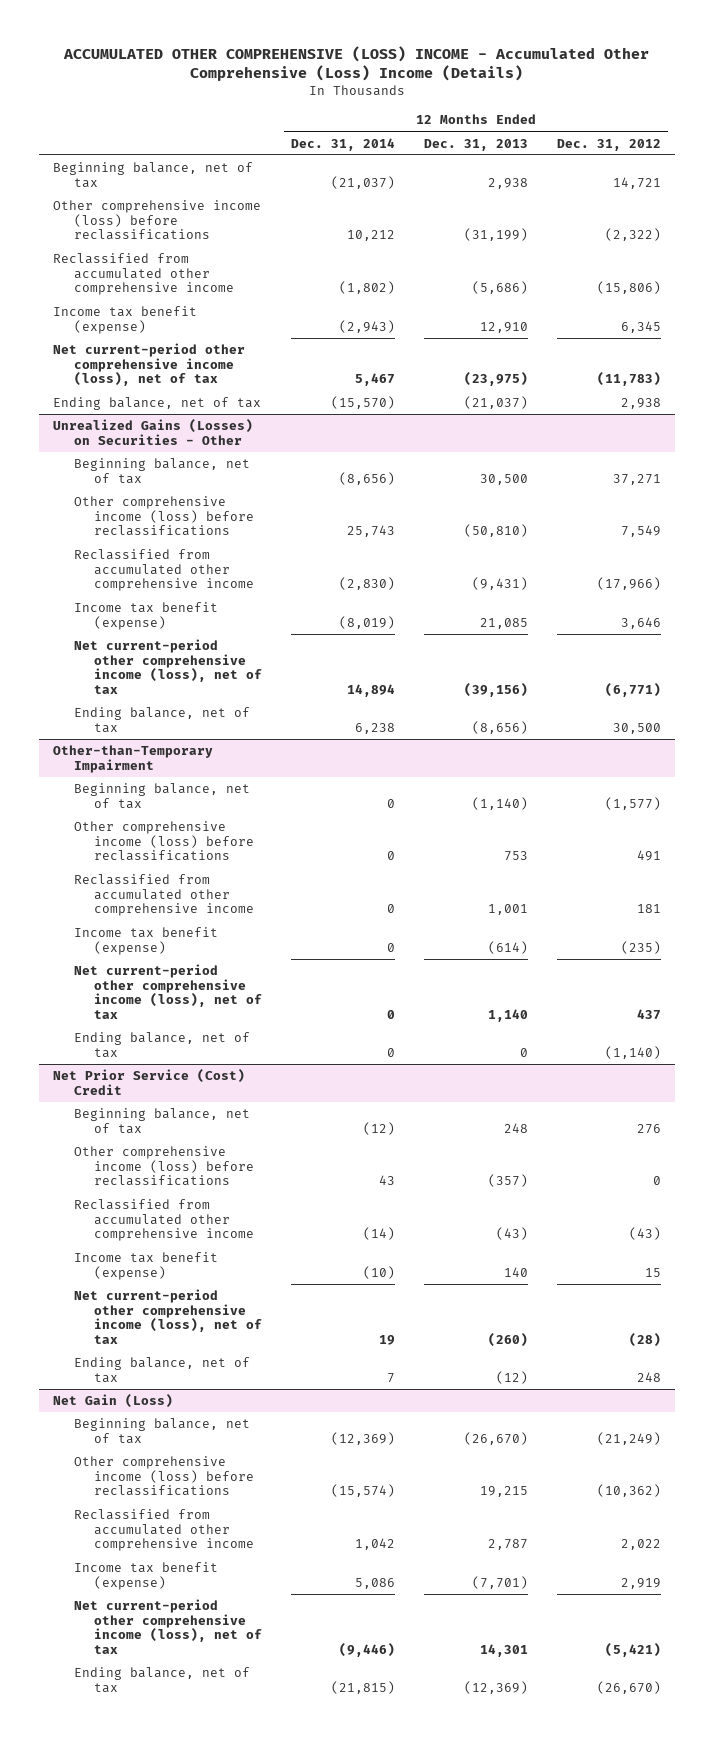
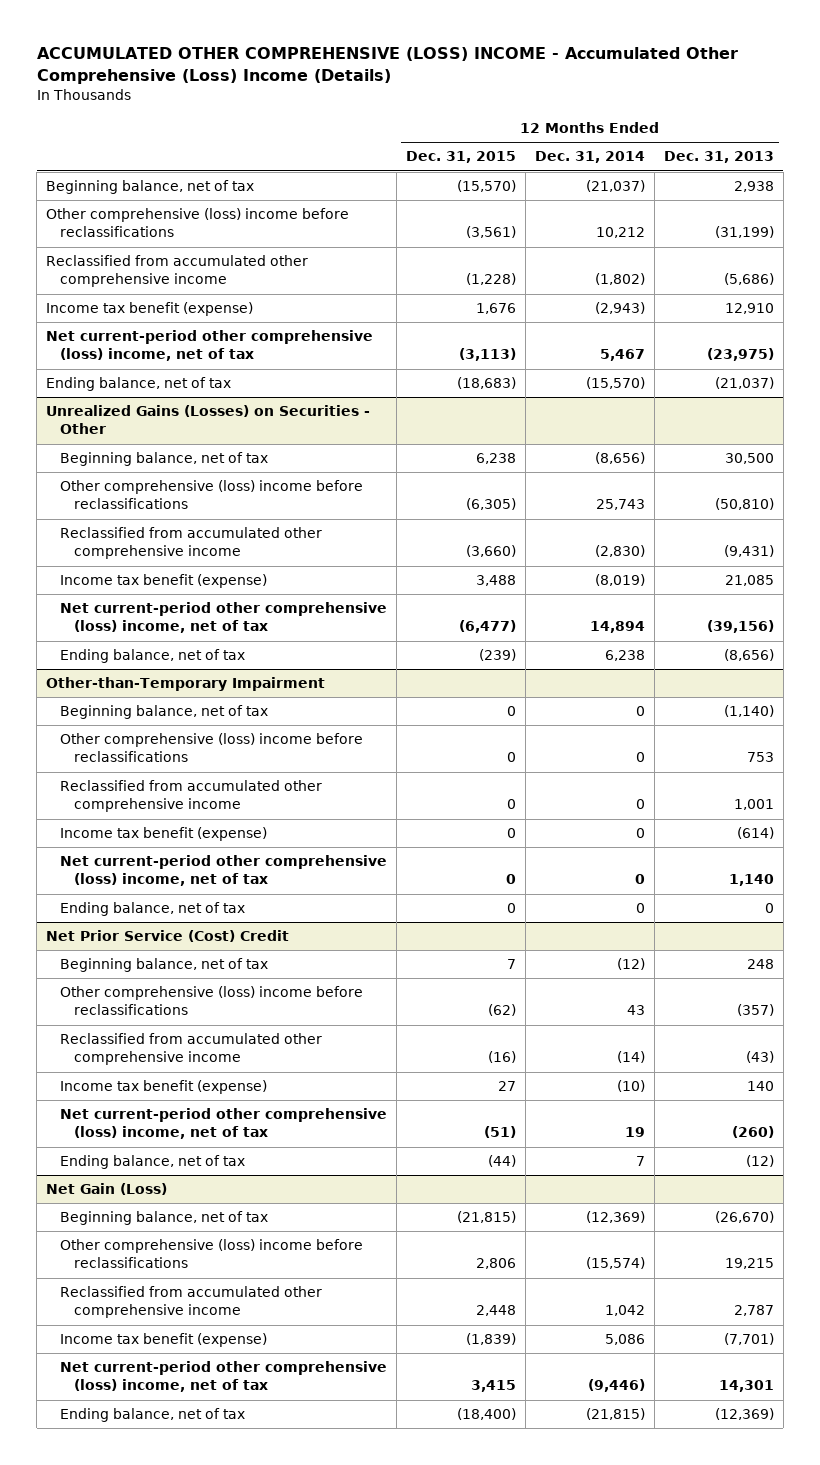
[556,138,661,151] Dec. 31, 2012 -> none
none -> [405,151,516,164] Dec. 31, 2015
[53,200,262,241] Other comprehensive income (loss) before reclassifications -> [46,208,350,238] Other comprehensive (loss) income before reclassifications
[53,343,246,387] Net current-period other comprehensive income (loss), net of tax -> [46,330,374,362] Net current-period other comprehensive (loss) income, net of tax
[73,496,254,537] Other comprehensive income (loss) before reclassifications -> [59,480,363,510] Other comprehensive (loss) income before reclassifications
[73,639,262,695] Net current-period other comprehensive income (loss), net of tax -> [59,602,387,634] Net current-period other comprehensive (loss) income, net of tax
[73,821,254,862] Other comprehensive income (loss) before reclassifications -> [59,733,363,763] Other comprehensive (loss) income before reclassifications
[73,964,262,1020] Net current-period other comprehensive income (loss), net of tax -> [59,855,387,887] Net current-period other comprehensive (loss) income, net of tax
[73,1146,254,1187] Other comprehensive income (loss) before reclassifications -> [59,986,363,1016] Other comprehensive (loss) income before reclassifications
[73,1289,262,1345] Net current-period other comprehensive income (loss), net of tax -> [59,1108,387,1140] Net current-period other comprehensive (loss) income, net of tax
[73,1456,254,1497] Other comprehensive income (loss) before reclassifications -> [59,1239,363,1269] Other comprehensive (loss) income before reclassifications
[73,1599,262,1655] Net current-period other comprehensive income (loss), net of tax -> [59,1361,387,1393] Net current-period other comprehensive (loss) income, net of tax

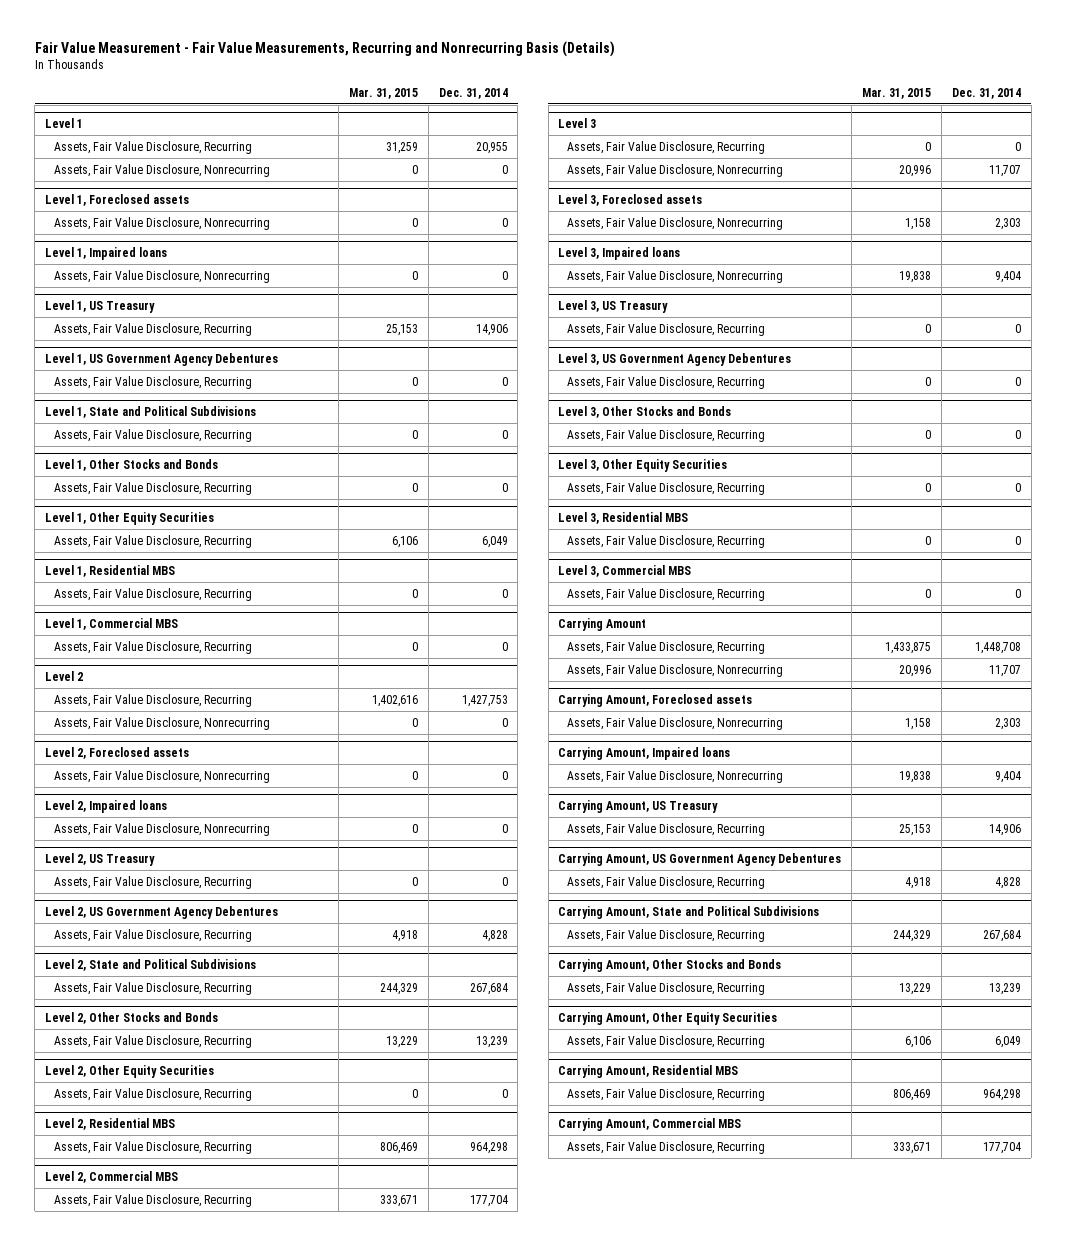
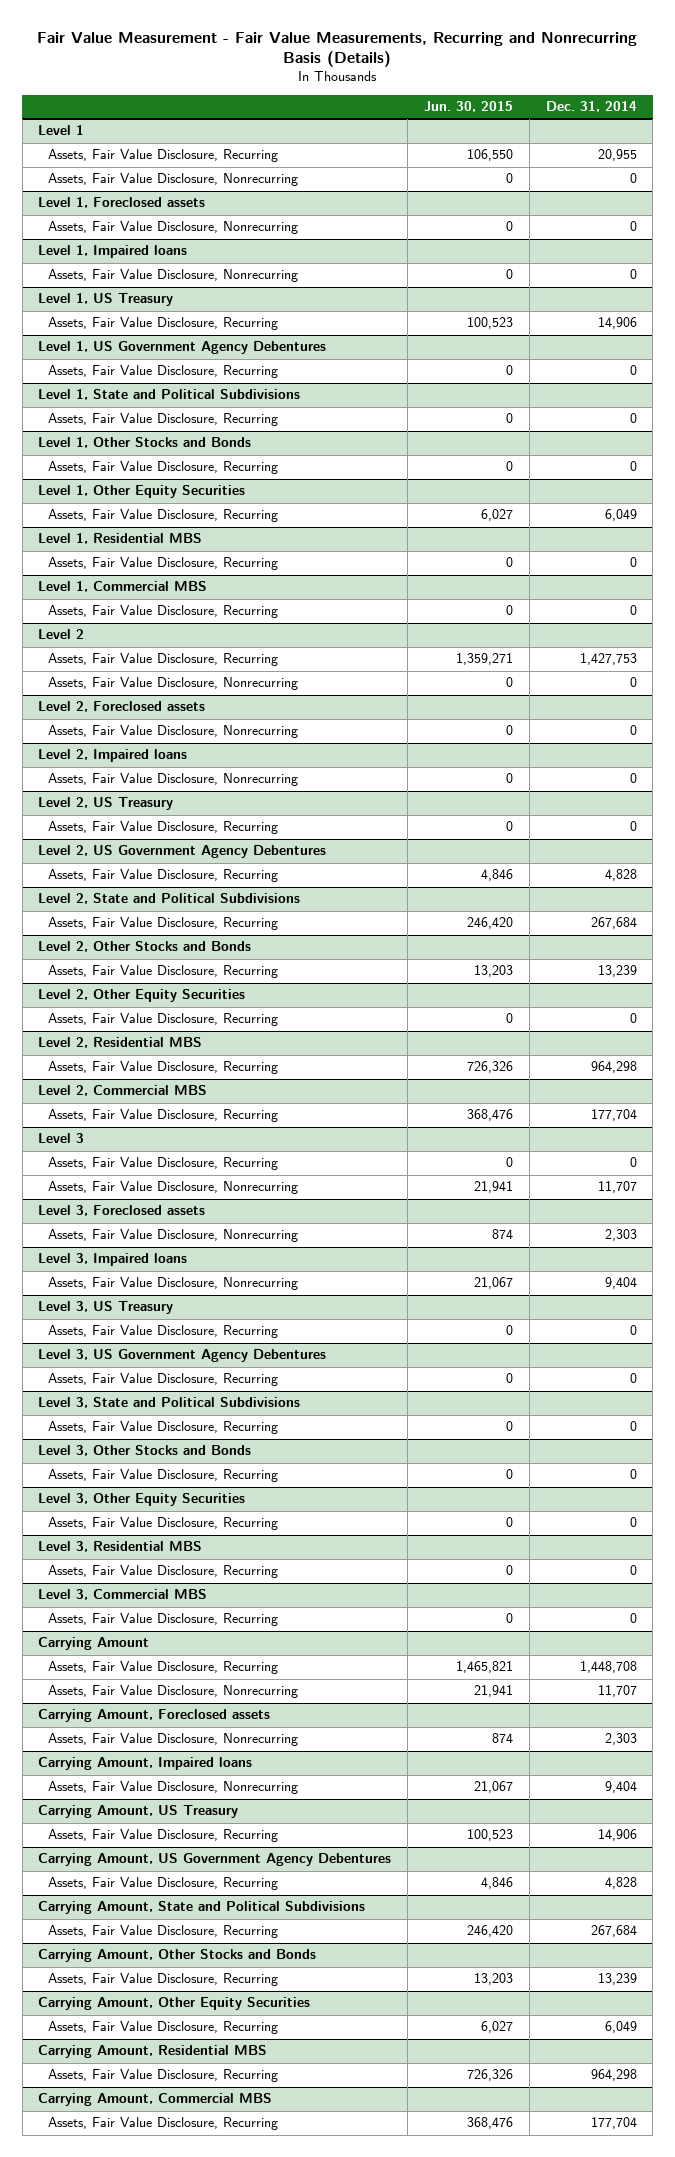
[348,87,418,99] Mar. 31, 2015 -> none
none -> [423,101,513,113] Jun. 30, 2015
none -> [38,1397,301,1409] Level 3, State and Political Subdivisions
none -> [48,1421,279,1435] Assets, Fair Value Disclosure, Recurring

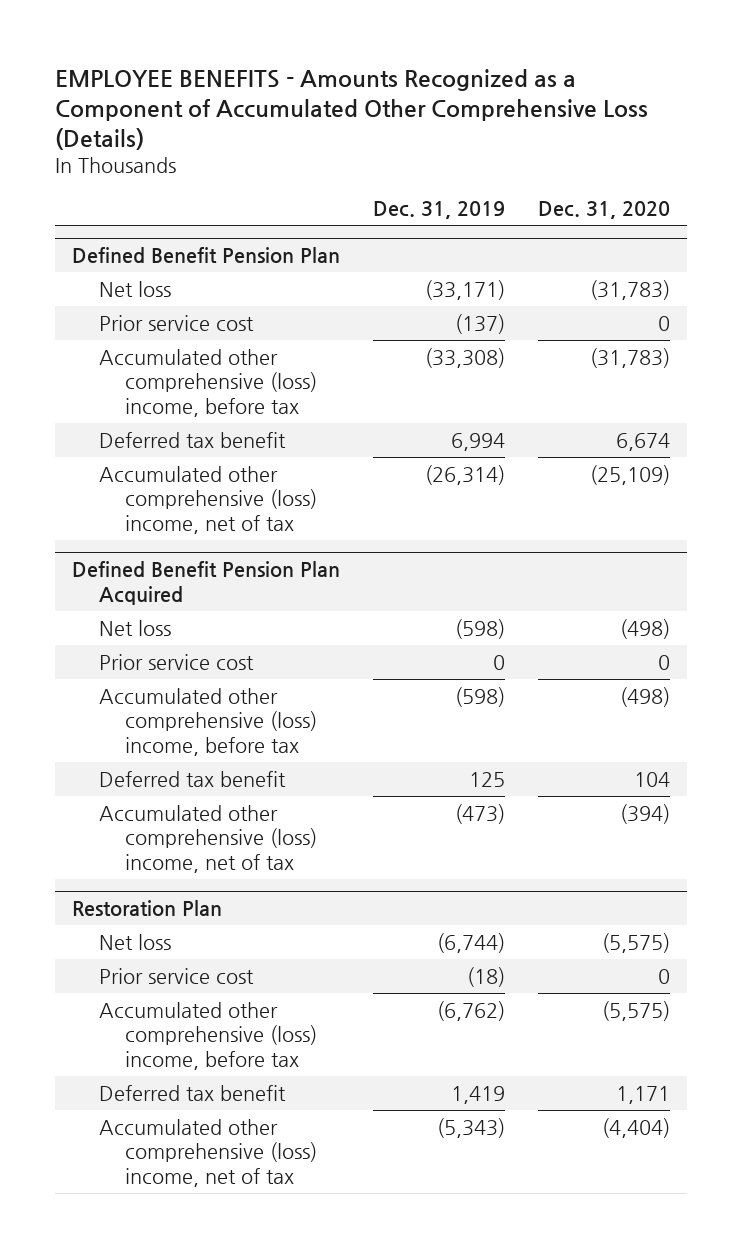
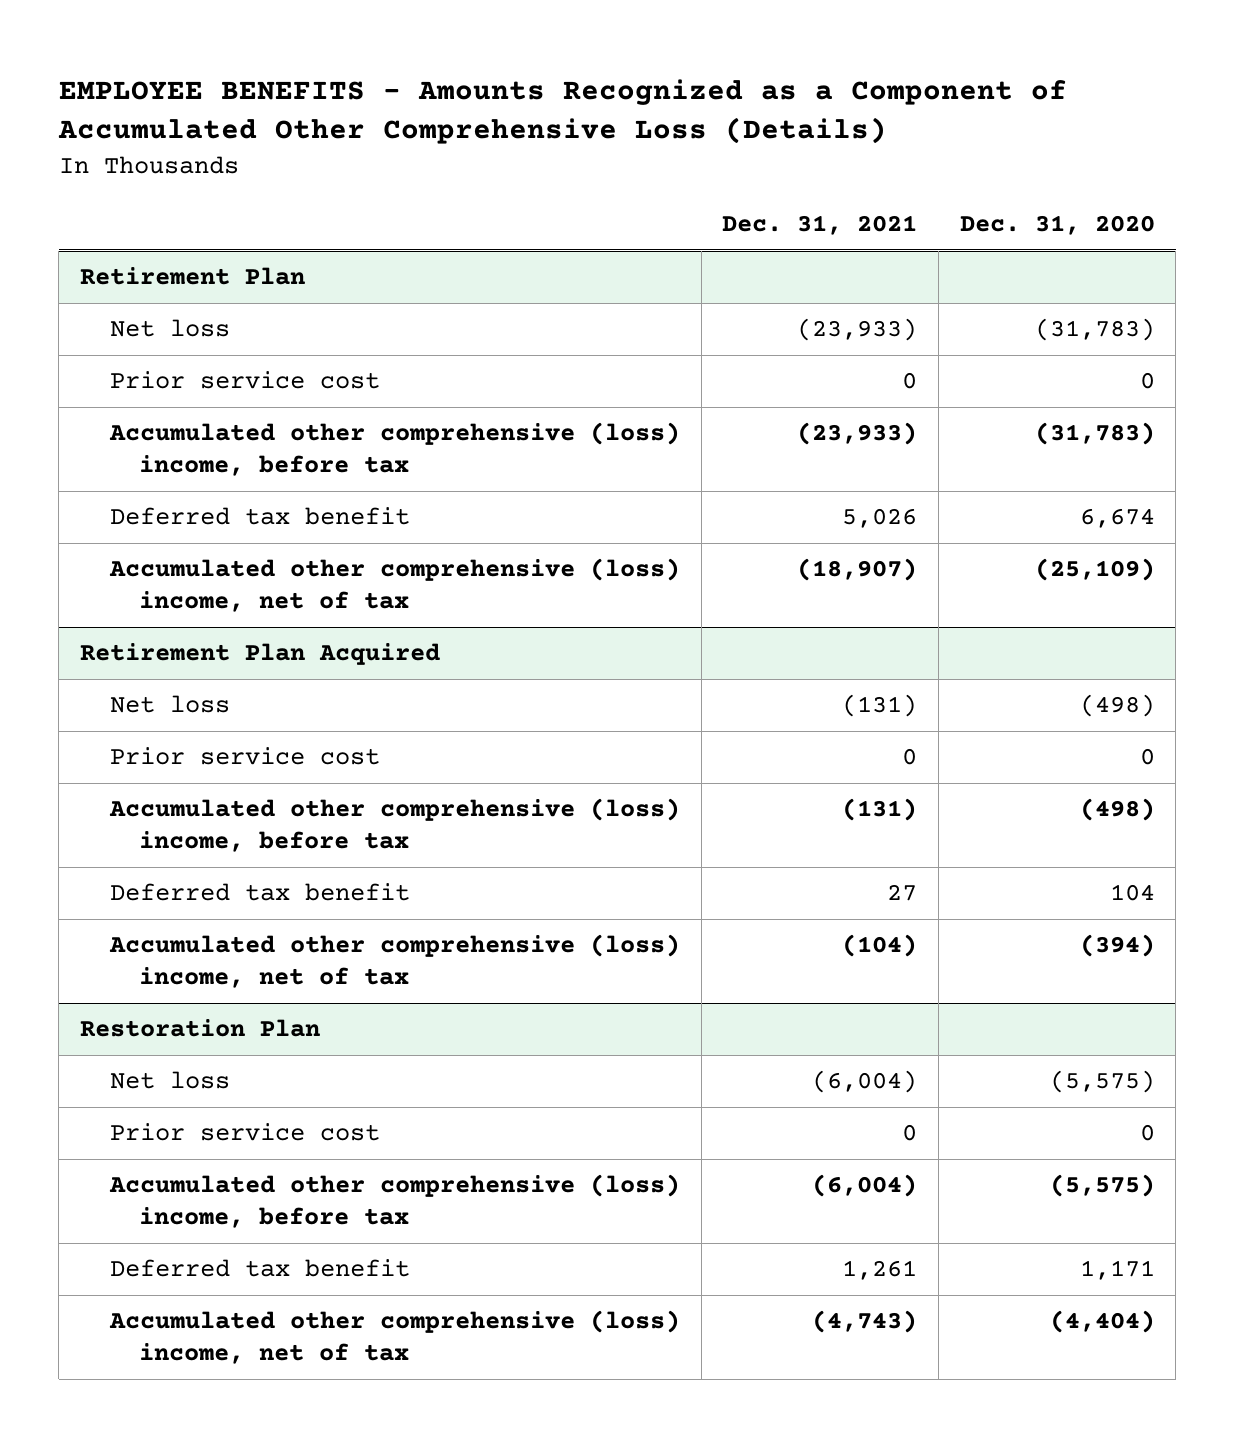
[373,201,506,220] Dec. 31, 2019 -> none
none -> [722,215,918,236] Dec. 31, 2021
[71,246,340,263] Defined Benefit Pension Plan -> [80,267,306,286] Retirement Plan
[71,560,340,605] Defined Benefit Pension Plan Acquired -> [80,643,441,666] Retirement Plan Acquired

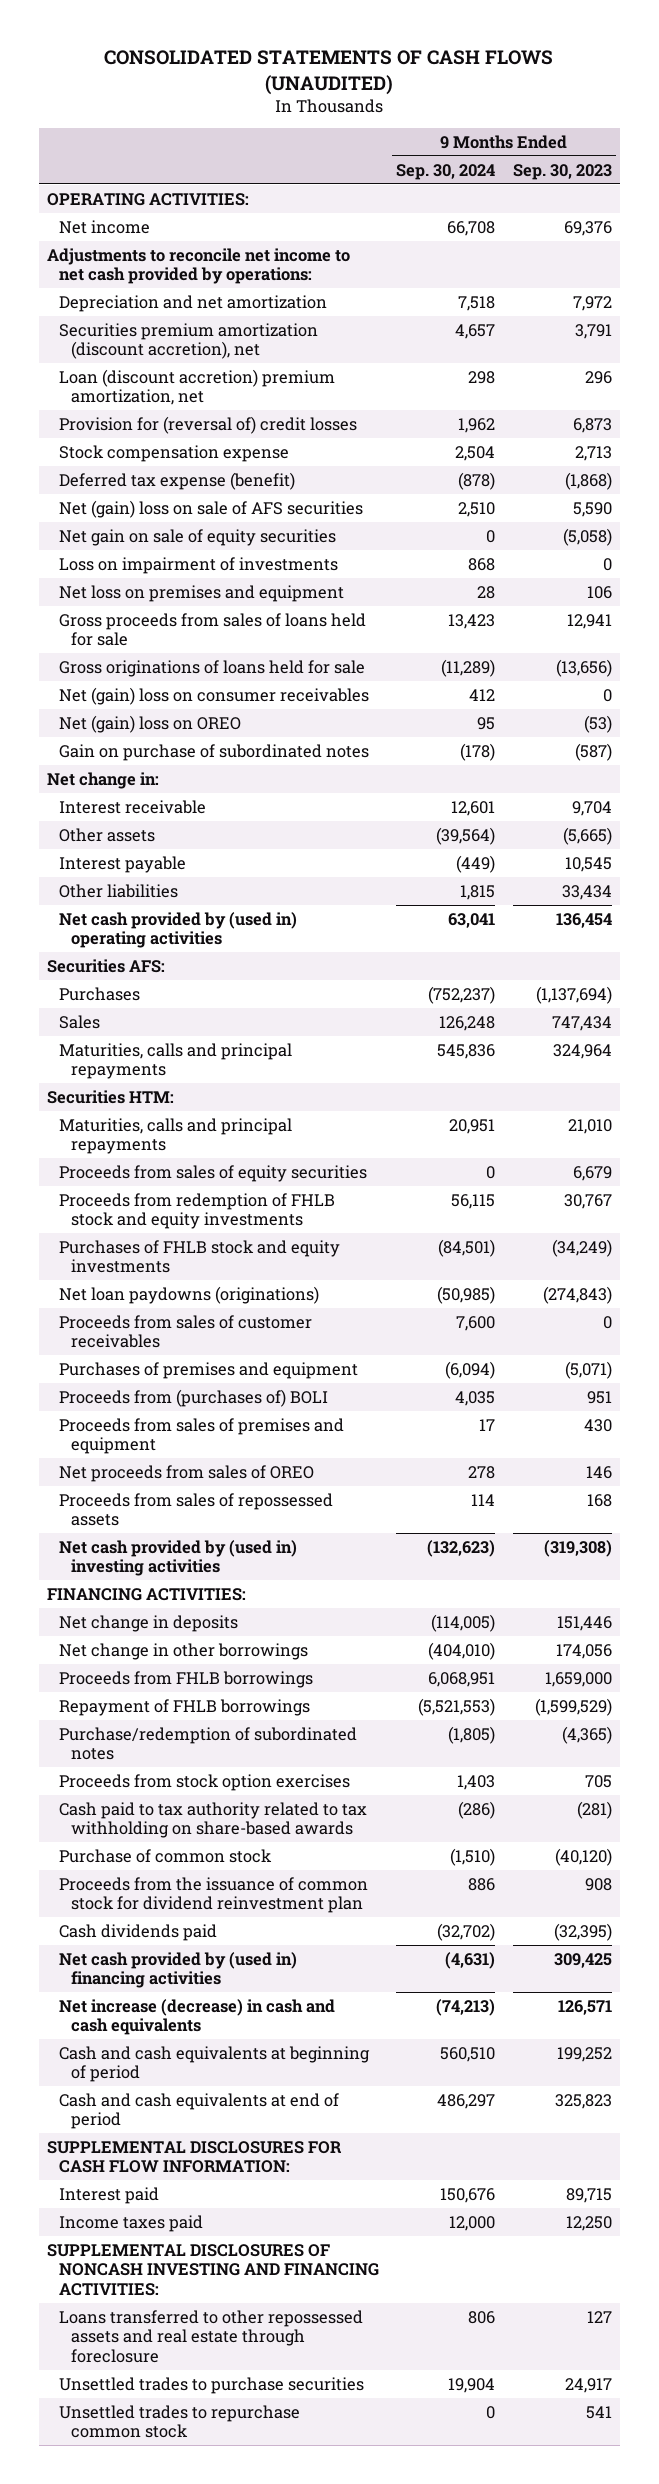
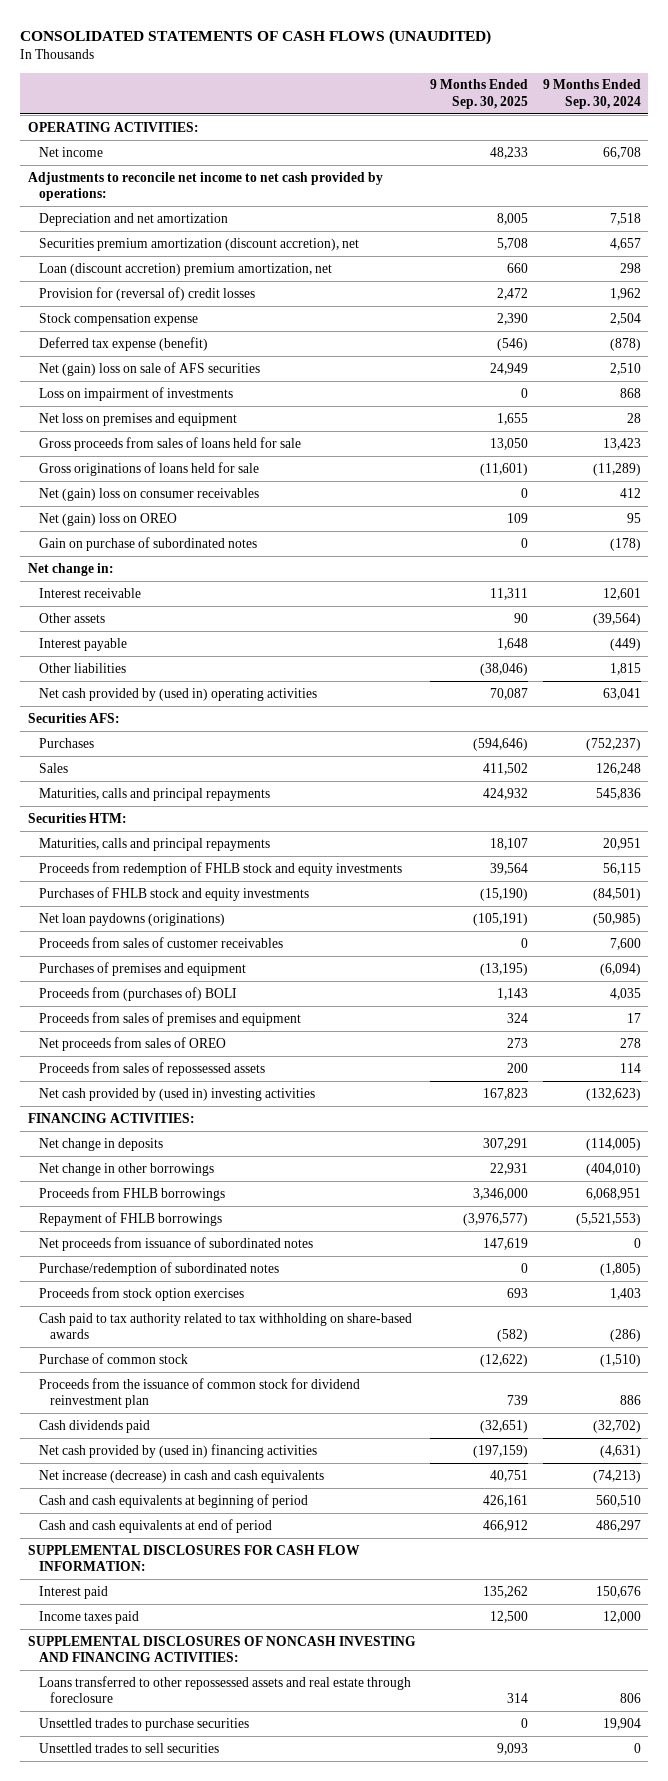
[512,163,612,180] Sep. 30, 2023 -> none
none -> [430,79,529,109] 9 Months Ended Sep. 30, 2025
[58,528,336,546] Net gain on sale of equity securities -> none
[58,1164,367,1182] Proceeds from sales of equity securities -> none
none -> [38,1236,313,1251] Net proceeds from issuance of subordinated notes
[58,2404,300,2439] Unsettled trades to repurchase common stock -> none
none -> [38,1742,219,1753] Unsettled trades to sell securities

